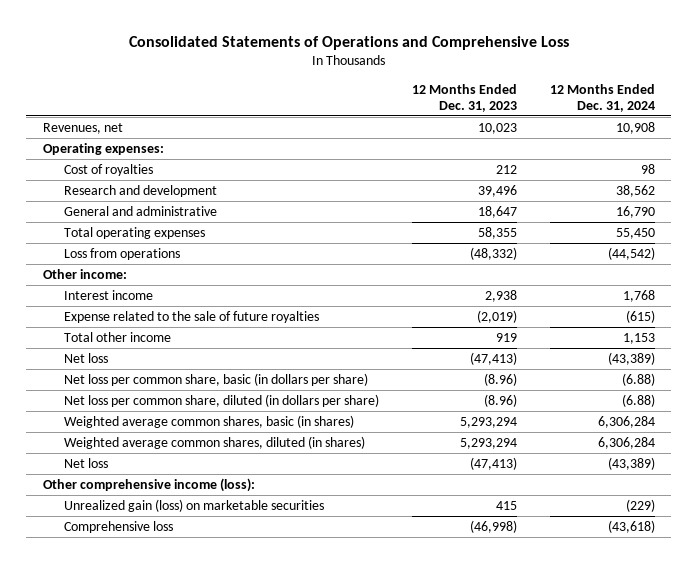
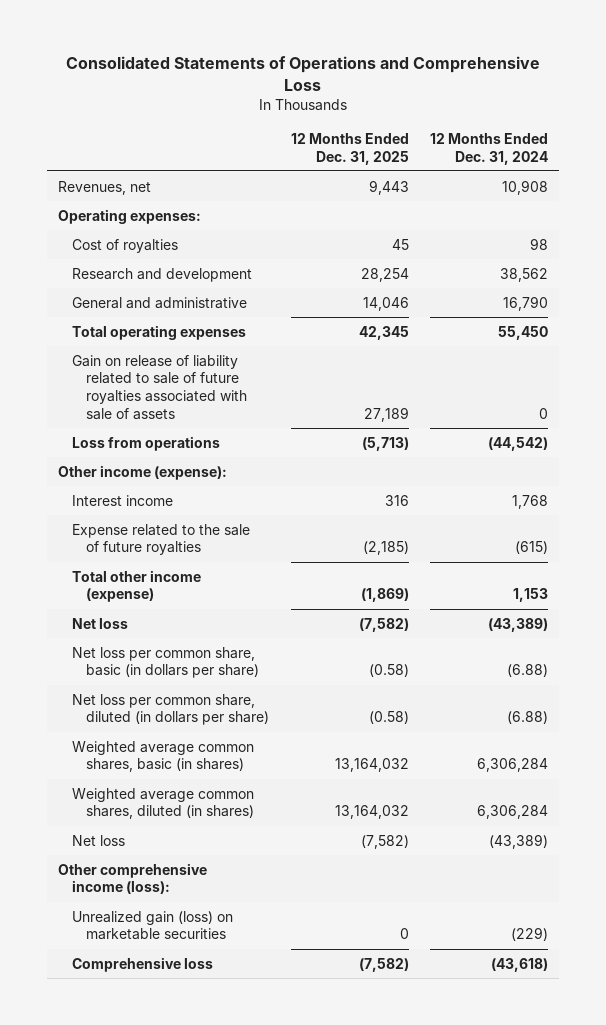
[411,83,517,112] 12 Months Ended Dec. 31, 2023 -> none
none -> [290,132,409,165] 12 Months Ended Dec. 31, 2025
none -> [72,354,248,420] Gain on release of liability related to sale of future royalties associated with sale of assets
[42,268,127,279] Other income: -> [57,464,227,480] Other income (expense):
[63,331,171,342] Total other income -> [72,569,202,603] Total other income (expense)

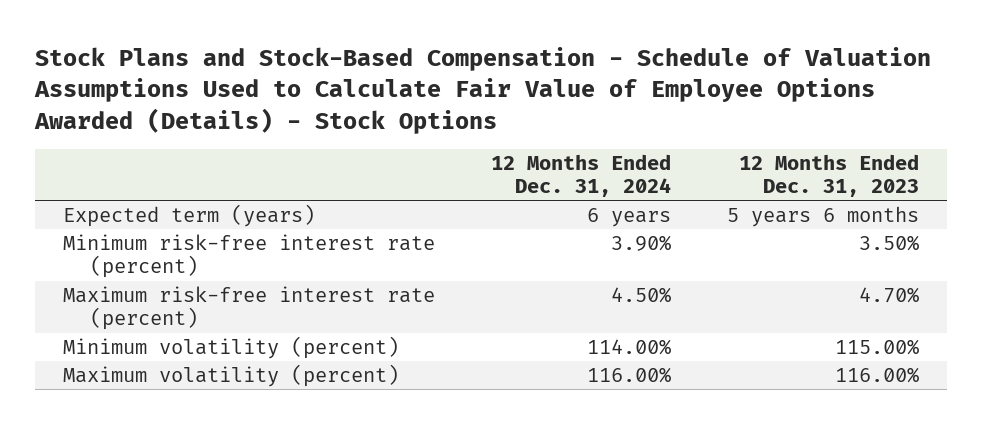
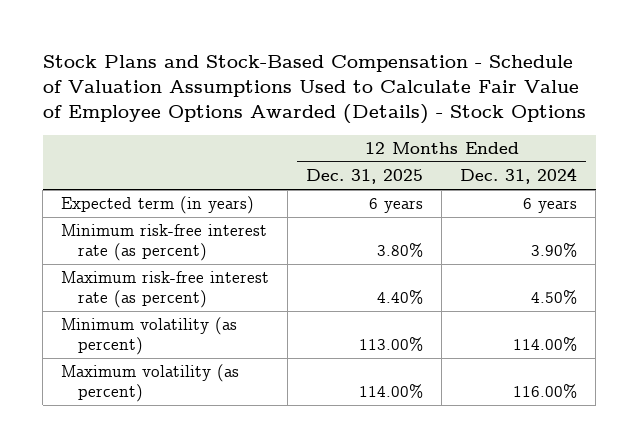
[738,153,919,198] 12 Months Ended Dec. 31, 2023 -> none
none -> [306,169,424,185] Dec. 31, 2025
[63,204,316,228] Expected term (years) -> [61,196,255,215] Expected term (in years)
[63,234,436,279] Minimum risk-free interest rate (percent) -> [61,224,268,261] Minimum risk-free interest rate (as percent)
[63,286,436,331] Maximum risk-free interest rate (percent) -> [61,271,270,308] Maximum risk-free interest rate (as percent)
[63,336,400,360] Minimum volatility (percent) -> [61,317,238,355] Minimum volatility (as percent)
[63,364,400,388] Maximum volatility (percent) -> [61,364,240,402] Maximum volatility (as percent)

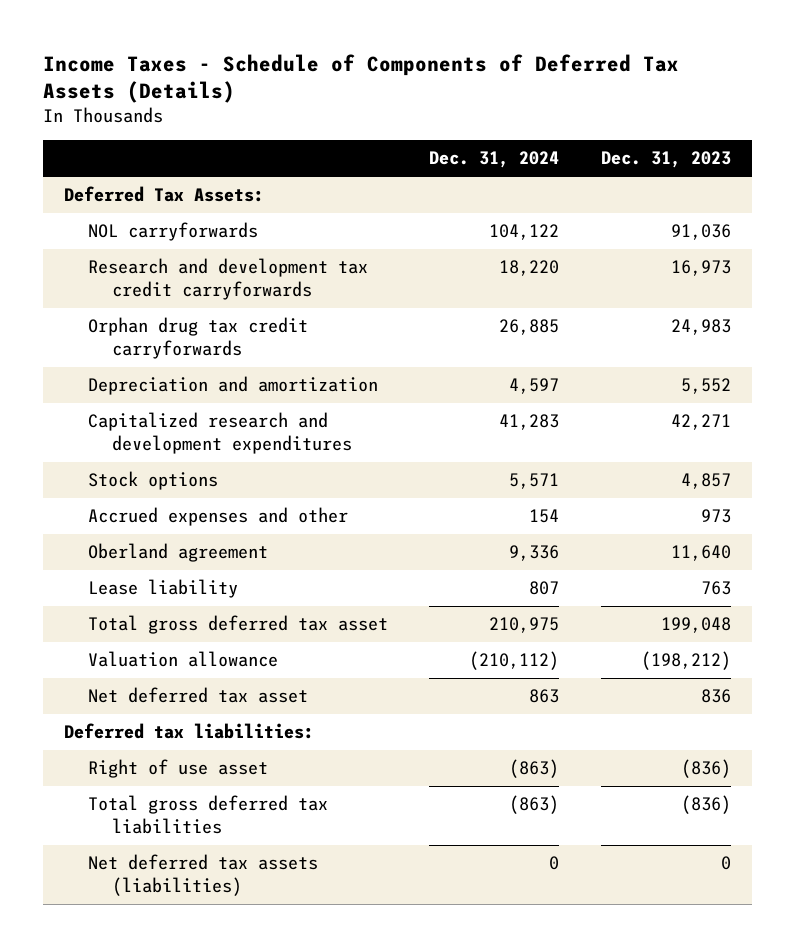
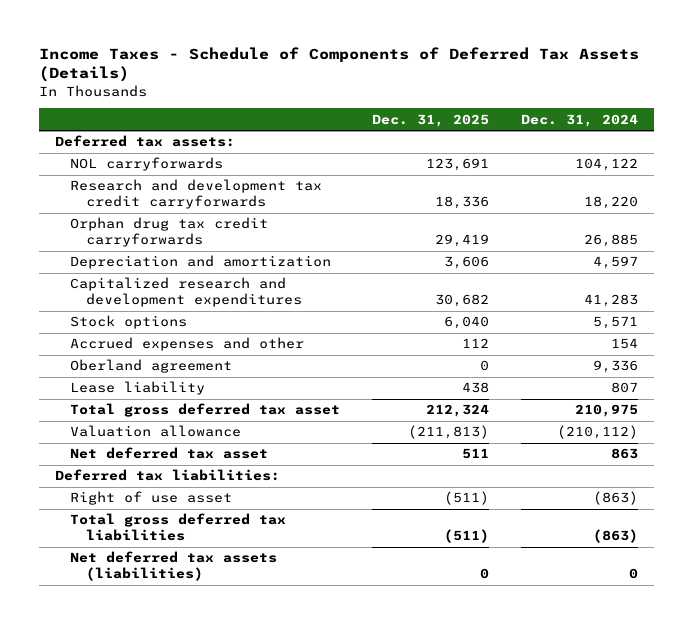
[600,151,731,169] Dec. 31, 2023 -> none
none -> [372,113,490,127] Dec. 31, 2025
[63,186,264,203] Deferred Tax Assets: -> [54,135,235,148] Deferred tax assets:

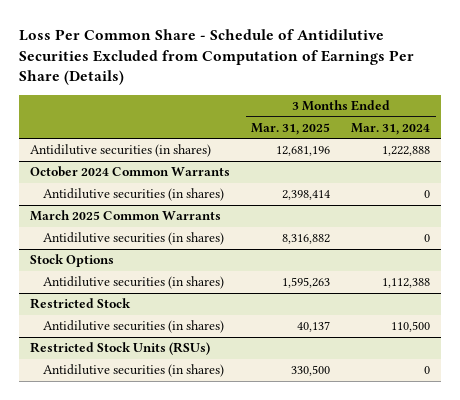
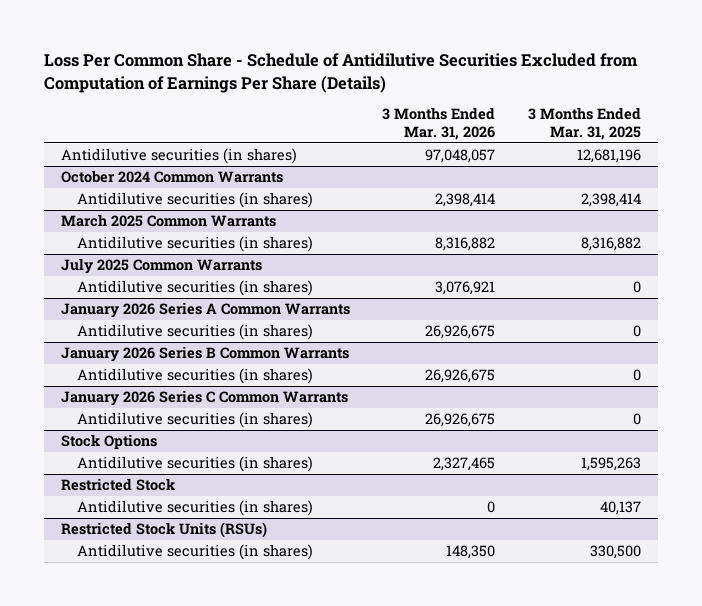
[351,122,431,135] Mar. 31, 2024 -> none
none -> [382,106,496,140] 3 Months Ended Mar. 31, 2026
none -> [60,258,262,275] July 2025 Common Warrants
none -> [76,280,313,297] Antidilutive securities (in shares)
none -> [60,302,350,319] January 2026 Series A Common Warrants
none -> [76,324,313,341] Antidilutive securities (in shares)
none -> [60,346,349,363] January 2026 Series B Common Warrants
none -> [76,368,313,385] Antidilutive securities (in shares)
none -> [60,390,348,407] January 2026 Series C Common Warrants
none -> [76,412,313,429] Antidilutive securities (in shares)

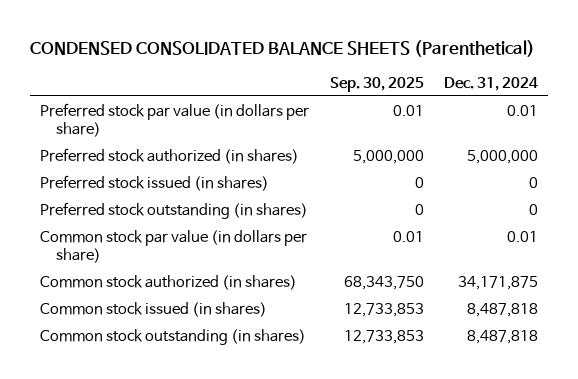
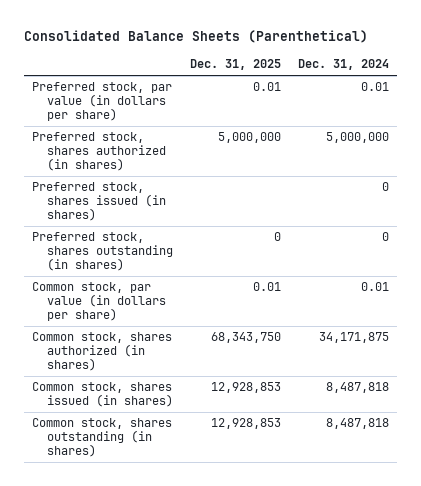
[30,39,536,57] CONDENSED CONSOLIDATED BALANCE SHEETS (Parenthetical) -> [23,30,368,44] Consolidated Balance Sheets (Parenthetical)
[329,76,424,92] Sep. 30, 2025 -> none
none -> [190,58,282,70] Dec. 31, 2025
[40,103,310,137] Preferred stock par value (in dollars per share) -> [32,82,173,121] Preferred stock, par value (in dollars per share)
[40,148,300,165] Preferred stock authorized (in shares) -> [32,132,167,171] Preferred stock, shares authorized (in shares)
[40,175,270,192] Preferred stock issued (in shares) -> [32,182,167,221] Preferred stock, shares issued (in shares)
[40,202,309,220] Preferred stock outstanding (in shares) -> [32,232,174,271] Preferred stock, shares outstanding (in shares)
[40,230,308,263] Common stock par value (in dollars per share) -> [32,282,167,321] Common stock, par value (in dollars per share)
[40,275,298,291] Common stock authorized (in shares) -> [32,332,173,371] Common stock, shares authorized (in shares)
[40,302,268,318] Common stock issued (in shares) -> [32,382,174,408] Common stock, shares issued (in shares)
[40,329,307,346] Common stock outstanding (in shares) -> [32,418,173,457] Common stock, shares outstanding (in shares)

